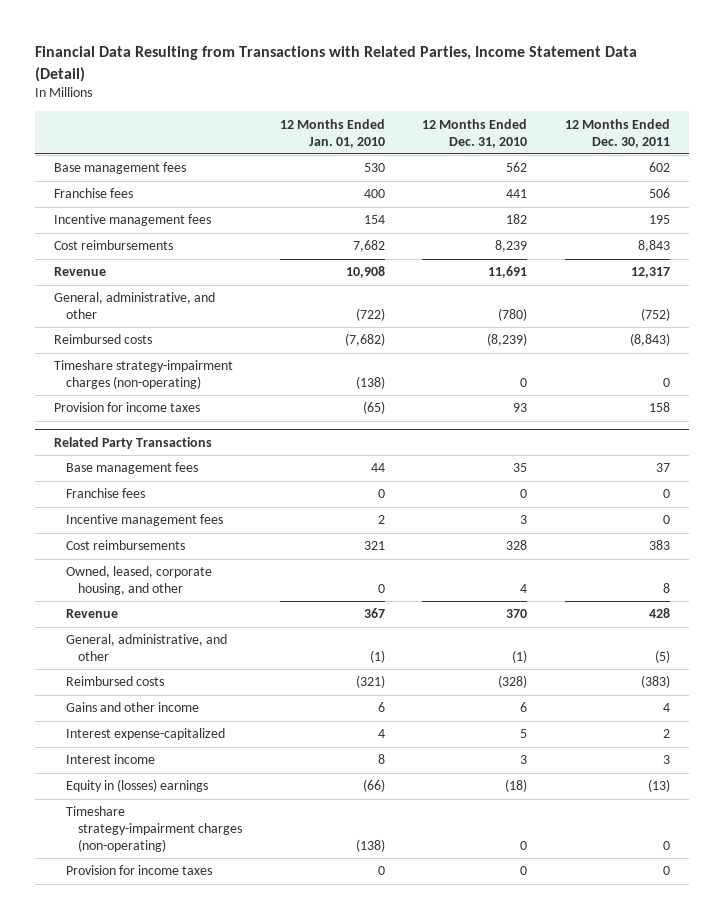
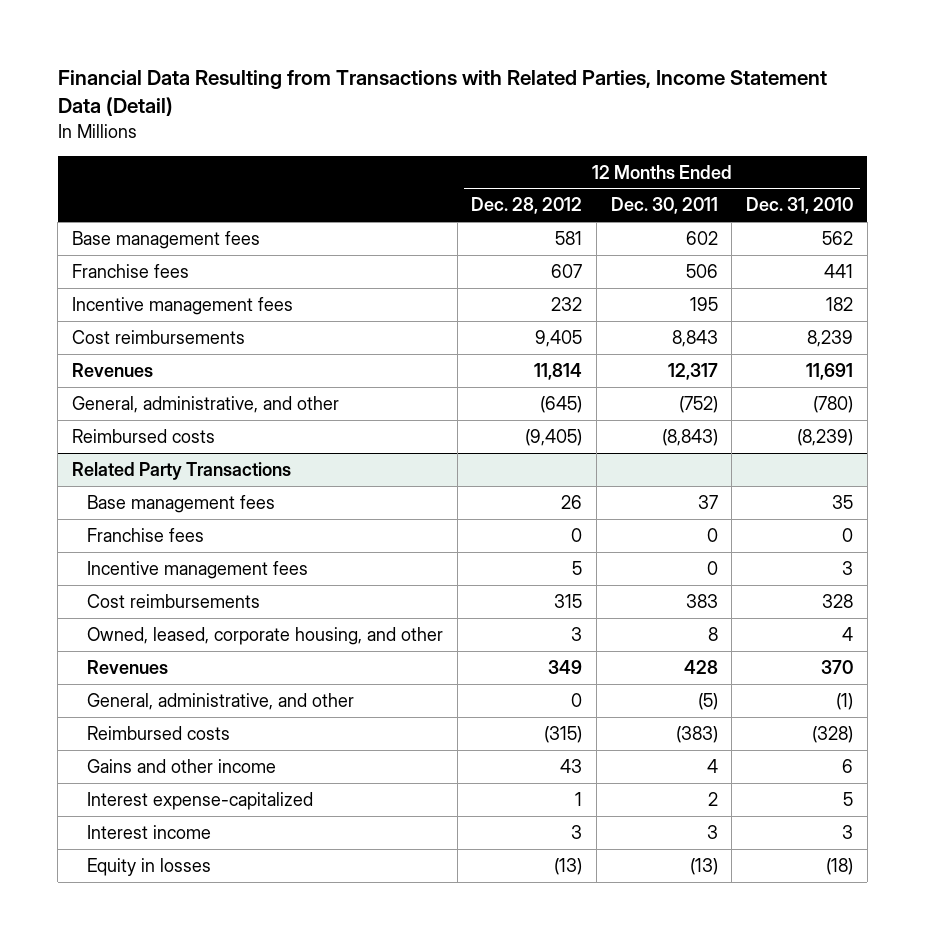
[279,118,385,148] 12 Months Ended Jan. 01, 2010 -> none
none -> [471,197,583,215] Dec. 28, 2012
[54,267,107,277] Revenue -> [71,362,153,377] Revenues
[54,360,234,390] Timeshare strategy-impairment charges (non-operating) -> none
[54,402,201,413] Provision for income taxes -> none
[65,609,118,619] Revenue -> [86,659,168,674] Revenues
[65,806,242,852] Timeshare strategy-impairment charges (non-operating) -> none
[65,865,212,876] Provision for income taxes -> none
[65,779,208,793] Equity in (losses) earnings -> [86,857,211,876] Equity in losses

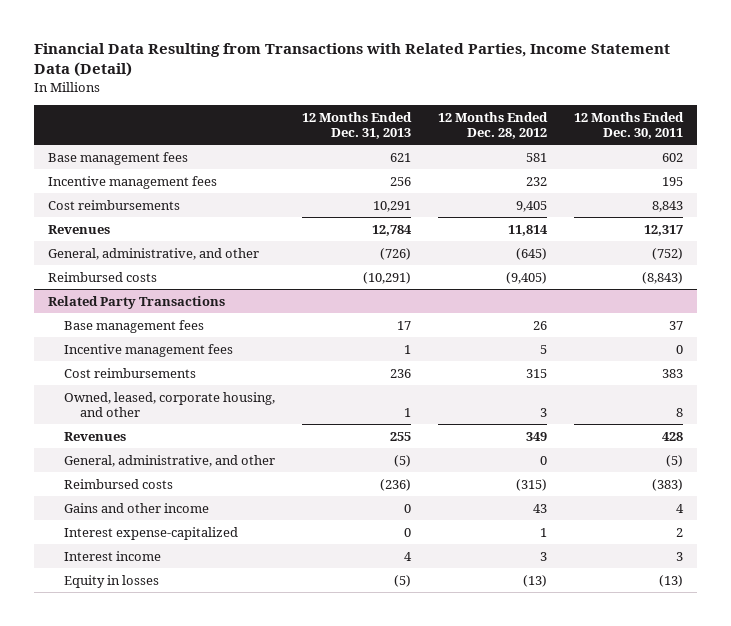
[746,197,854,215] Dec. 31, 2010 -> none
none -> [301,111,412,139] 12 Months Ended Dec. 31, 2013
[71,263,189,278] Franchise fees -> none
[86,527,204,542] Franchise fees -> none

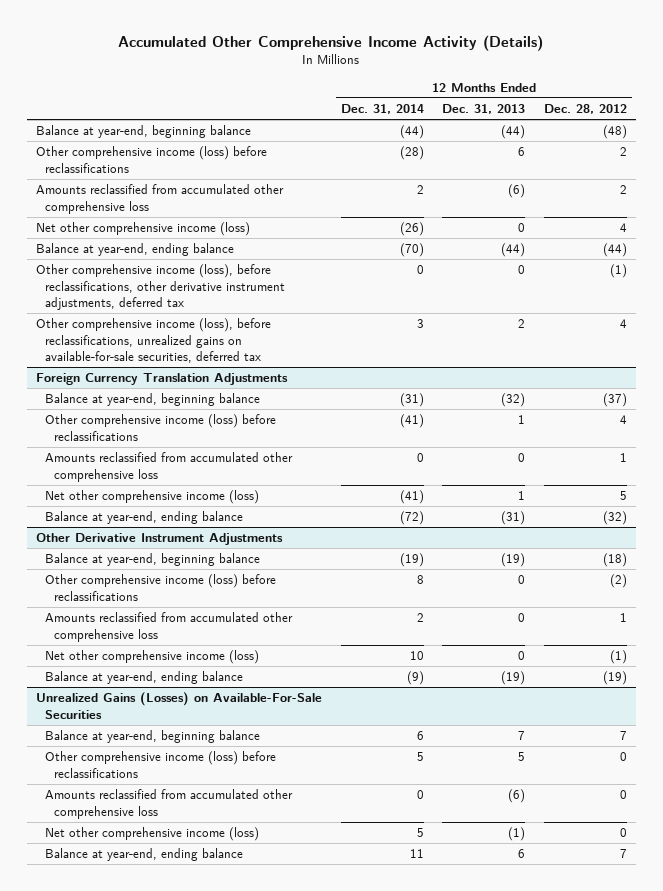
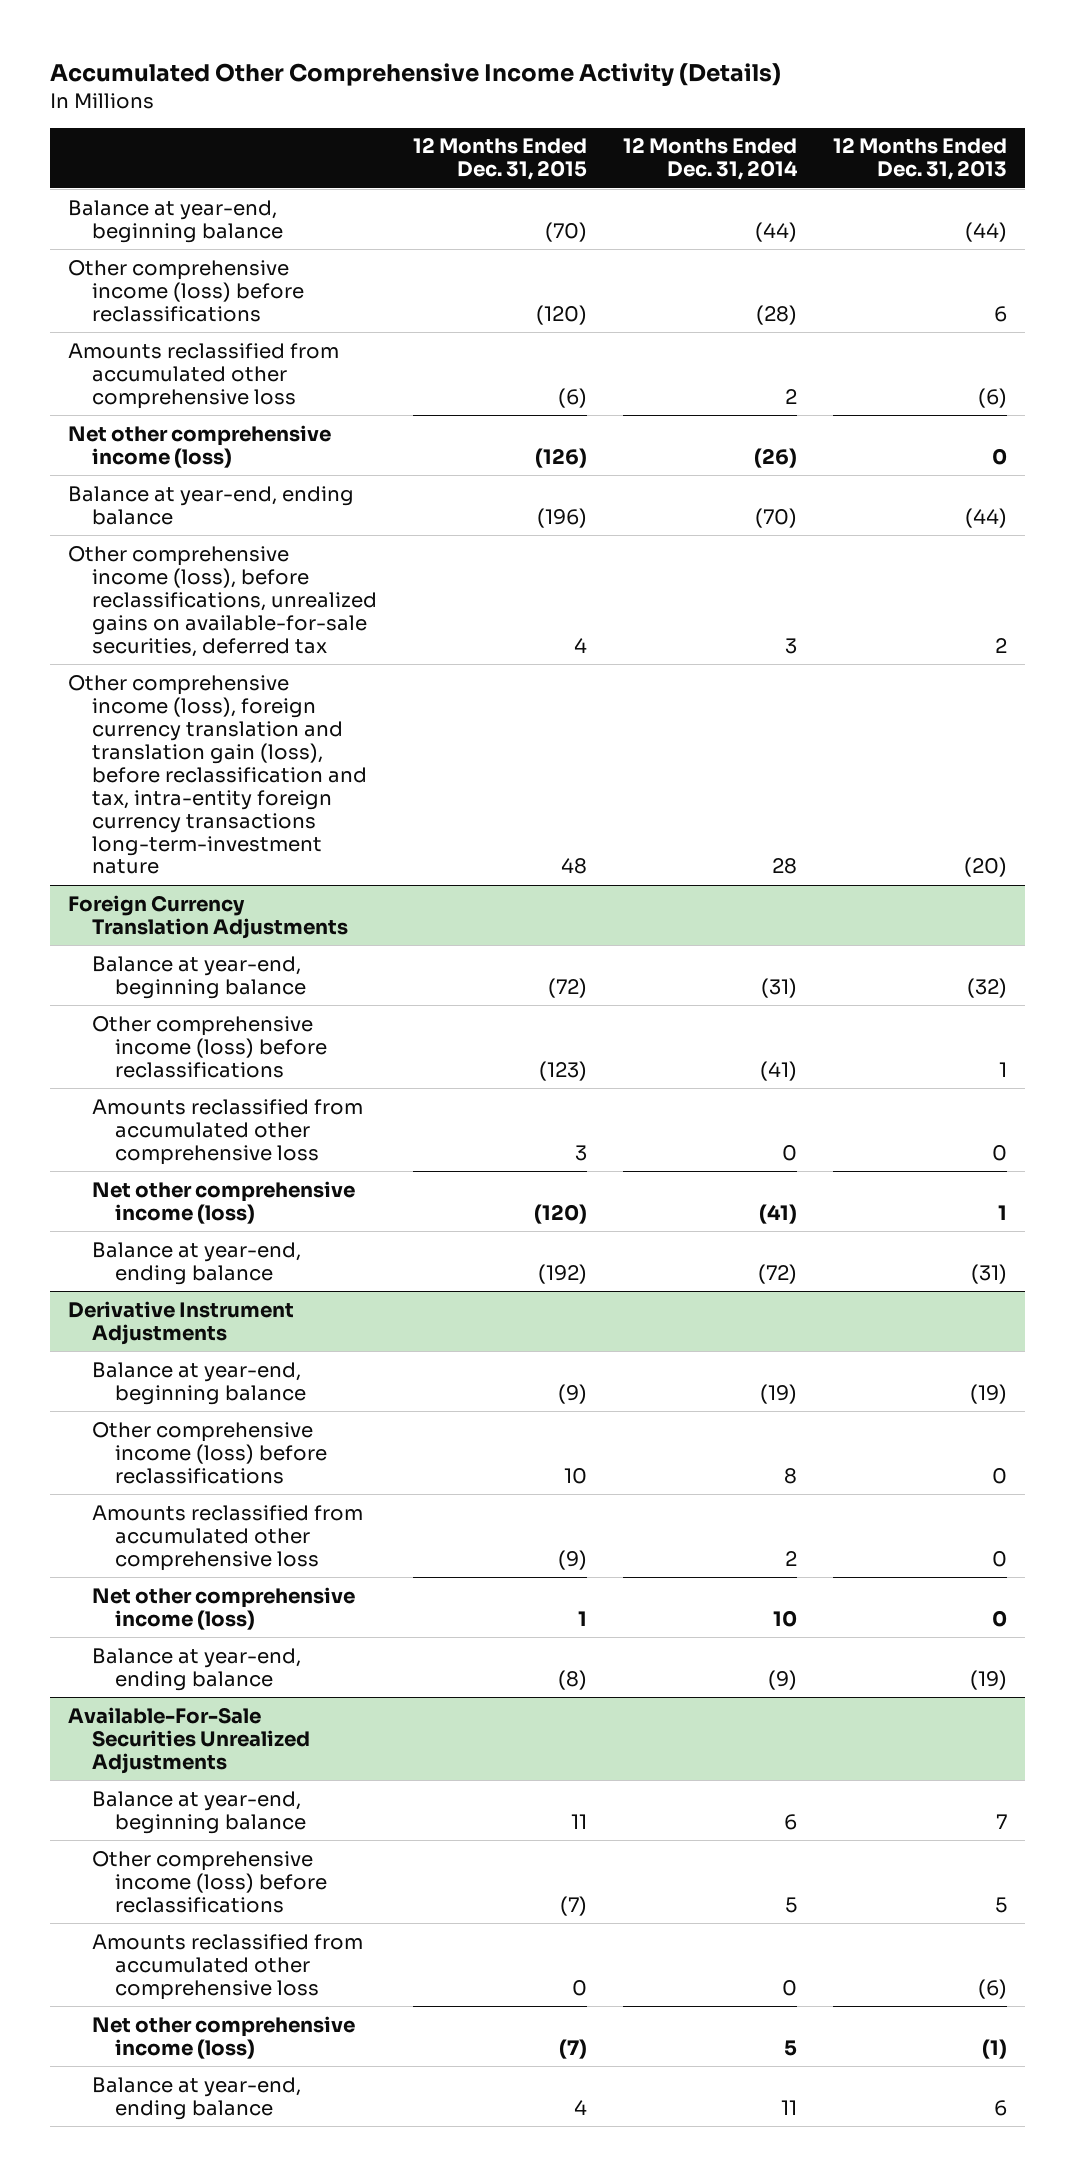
[543,104,627,115] Dec. 28, 2012 -> none
none -> [412,137,587,181] 12 Months Ended Dec. 31, 2015
[36,264,286,311] Other comprehensive income (loss), before reclassifications, other derivative instrument adjustments, deferred tax -> none
none -> [68,674,367,875] Other comprehensive income (loss), foreign currency translation and translation gain (loss), before reclassification and tax, intra-entity foreign currency transactions long-term-investment nature
[36,533,284,546] Other Derivative Instrument Adjustments -> [68,1300,295,1345] Derivative Instrument Adjustments
[36,692,323,719] Unrealized Gains (Losses) on Available-For-Sale Securities -> [68,1706,310,1774] Available-For-Sale Securities Unrealized Adjustments

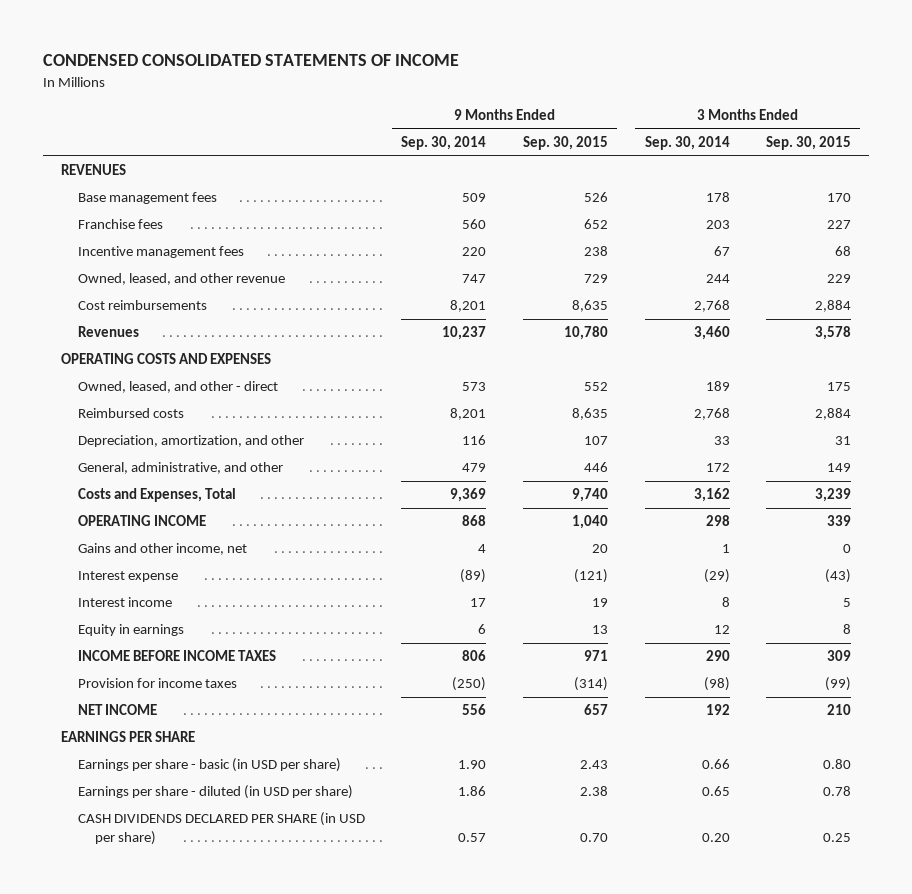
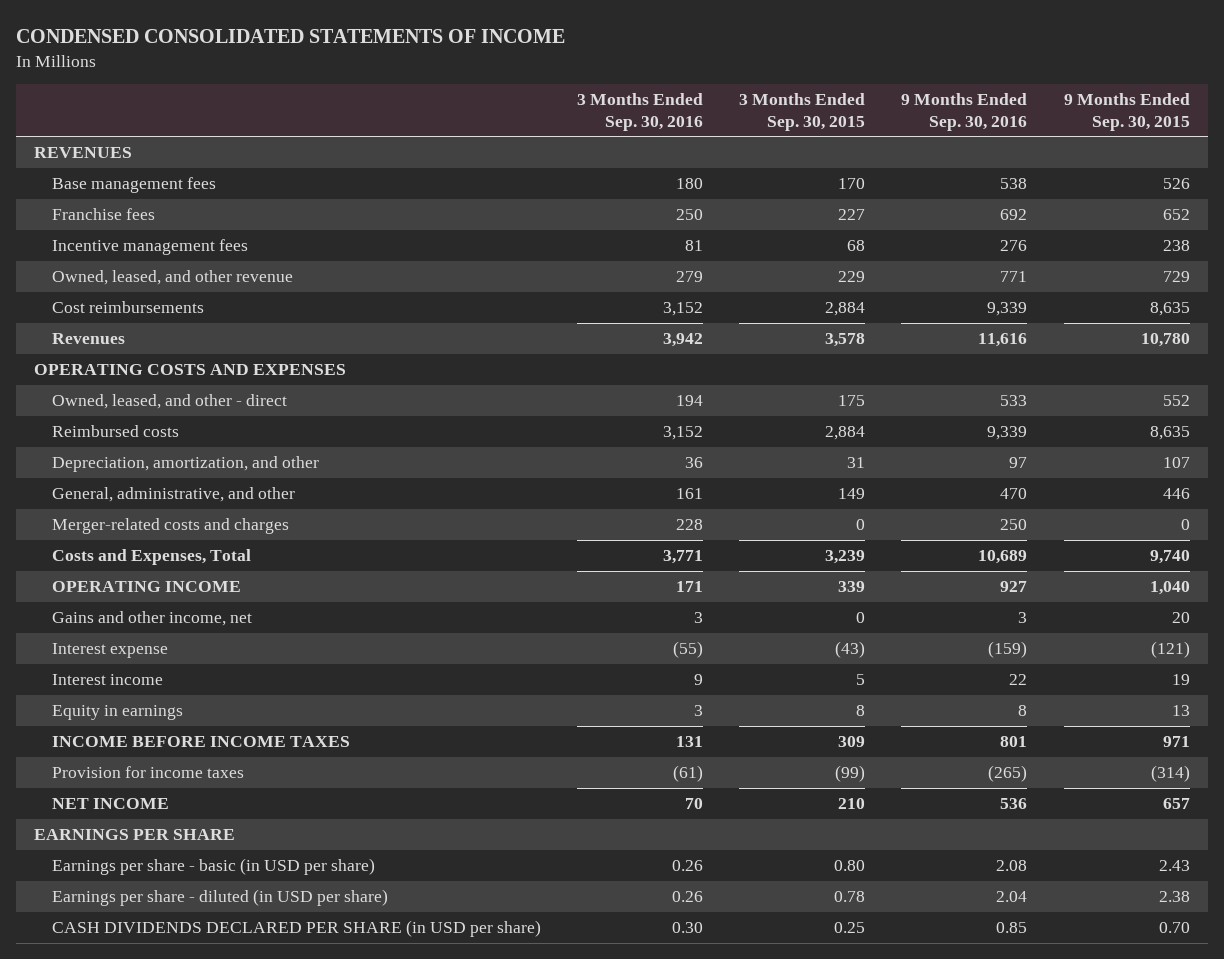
[401,136,487,151] Sep. 30, 2014 -> none
[644,136,730,151] Sep. 30, 2014 -> none
none -> [576,92,703,131] 3 Months Ended Sep. 30, 2016
none -> [901,92,1028,131] 9 Months Ended Sep. 30, 2016
none -> [51,517,289,534] Merger-related costs and charges

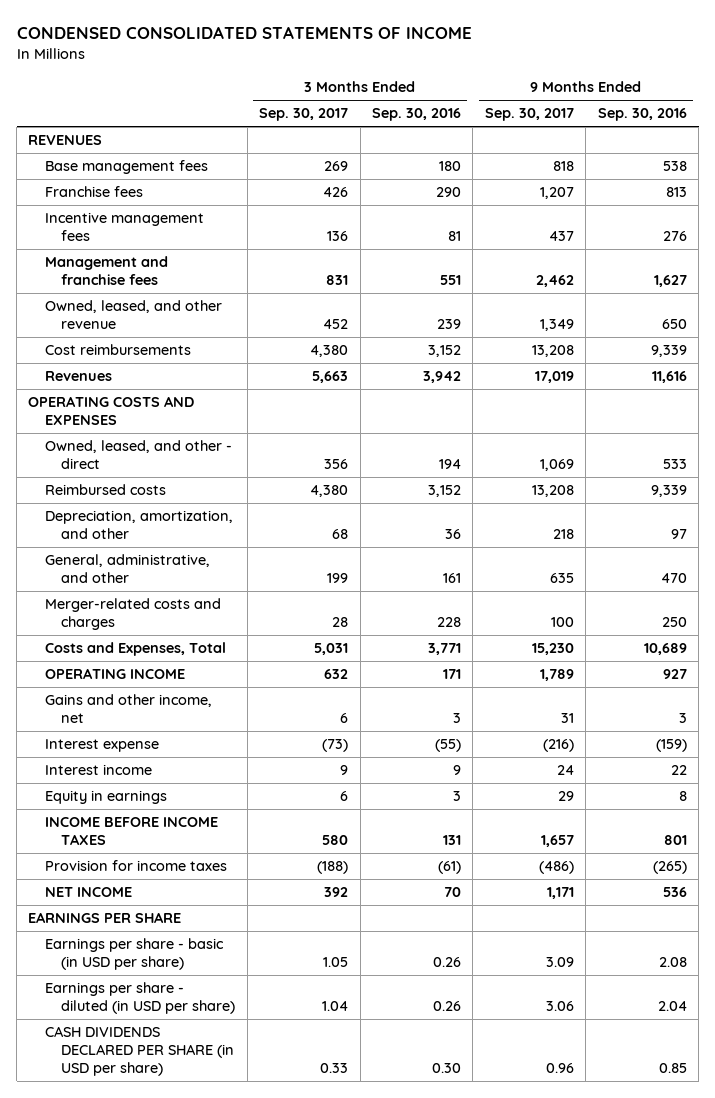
[739,92,866,131] 3 Months Ended Sep. 30, 2015 -> none
[1063,92,1190,131] 9 Months Ended Sep. 30, 2015 -> none
none -> [259,108,349,122] Sep. 30, 2017
none -> [484,108,574,122] Sep. 30, 2017
[675,208,703,220] 250 -> [436,187,462,198] 290
[1000,208,1028,220] 692 -> [665,187,687,198] 813
none -> [44,256,168,286] Management and franchise fees
[675,270,703,282] 279 -> [437,319,462,330] 239
[1000,270,1028,282] 771 -> [661,319,687,330] 650

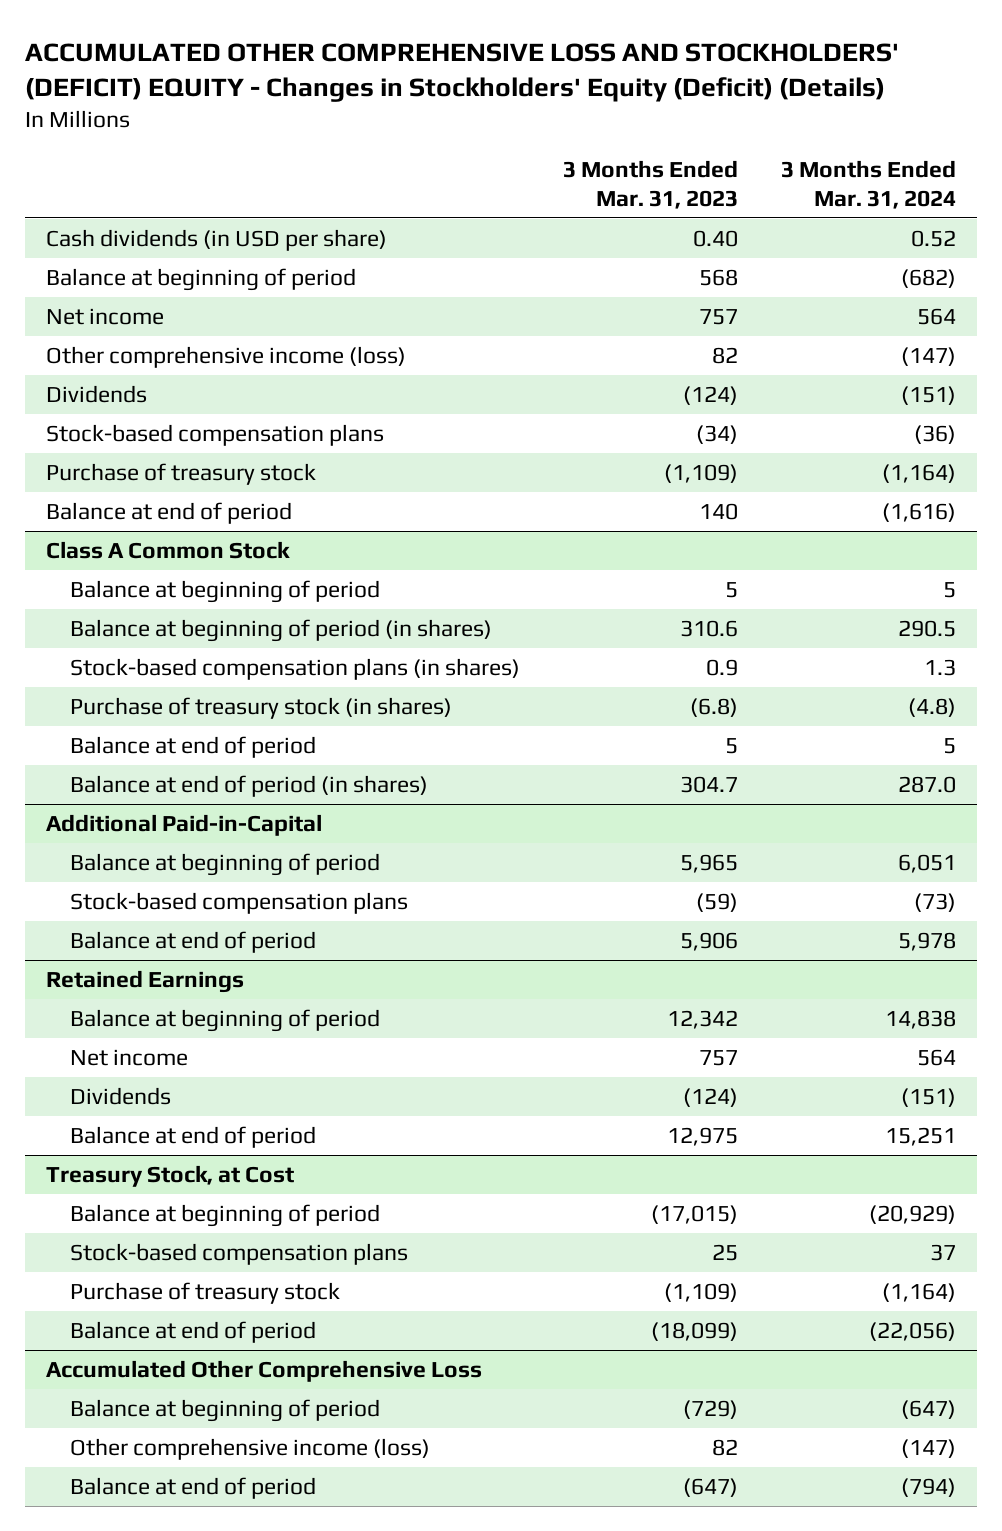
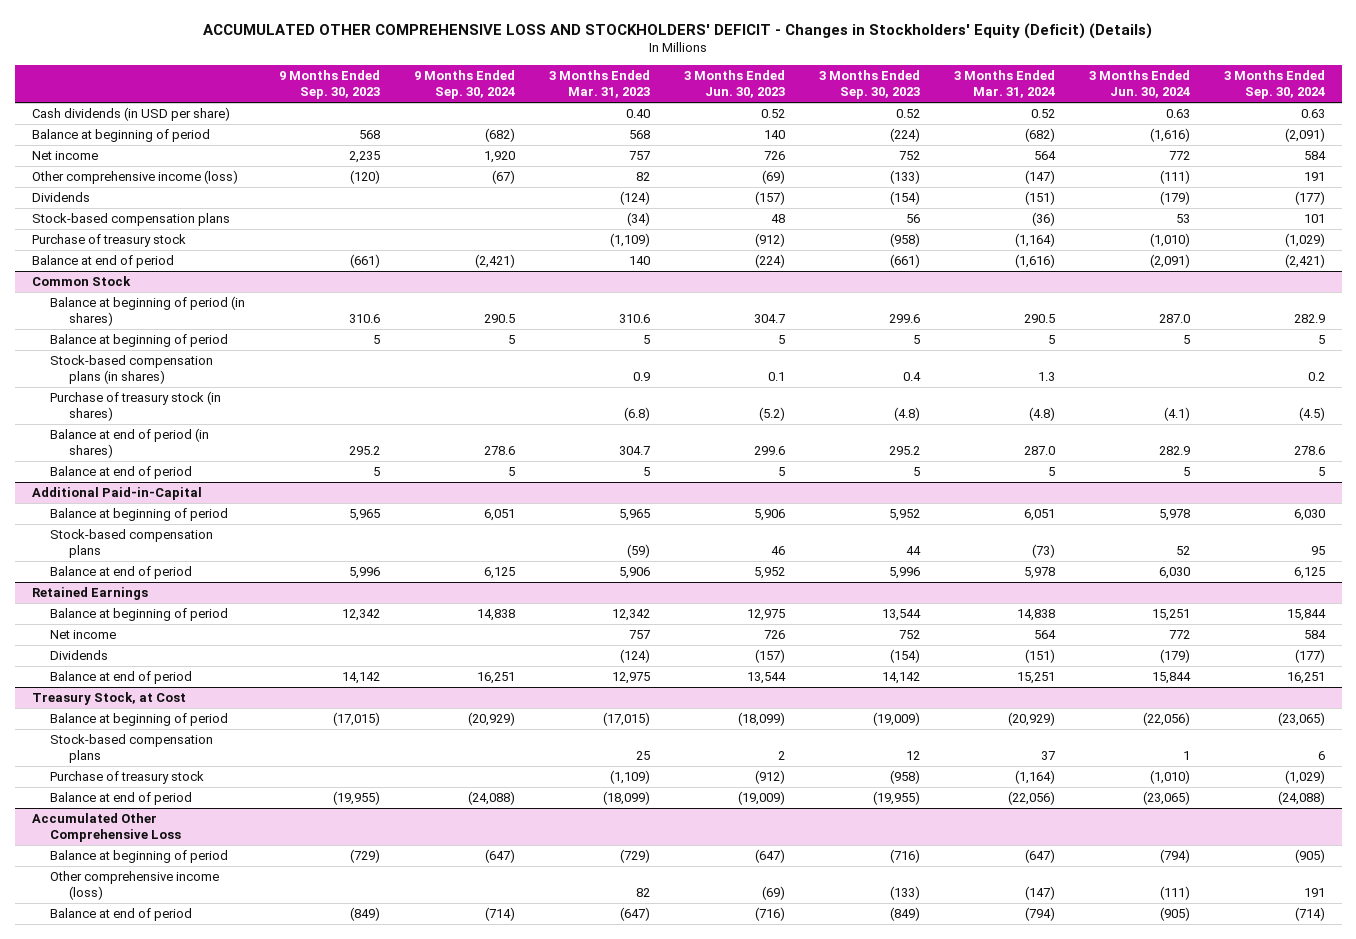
[24,42,899,103] ACCUMULATED OTHER COMPREHENSIVE LOSS AND STOCKHOLDERS' (DEFICIT) EQUITY - Changes in Stockholders' Equity (Deficit) (Details) -> [203,22,1153,39] ACCUMULATED OTHER COMPREHENSIVE LOSS AND STOCKHOLDERS' DEFICIT - Changes in Stockholders' Equity (Deficit) (Details)
none -> [279,70,381,100] 9 Months Ended Sep. 30, 2023
none -> [414,70,516,100] 9 Months Ended Sep. 30, 2024
none -> [683,70,785,99] 3 Months Ended Jun. 30, 2023
none -> [818,70,920,100] 3 Months Ended Sep. 30, 2023
none -> [1088,70,1190,99] 3 Months Ended Jun. 30, 2024
none -> [1223,70,1325,100] 3 Months Ended Sep. 30, 2024
[70,579,381,603] Balance at beginning of period -> none
[46,540,291,559] Class A Common Stock -> [31,275,131,286] Common Stock
none -> [50,333,229,347] Balance at beginning of period
[70,735,317,758] Balance at end of period -> none
none -> [50,465,193,479] Balance at end of period

